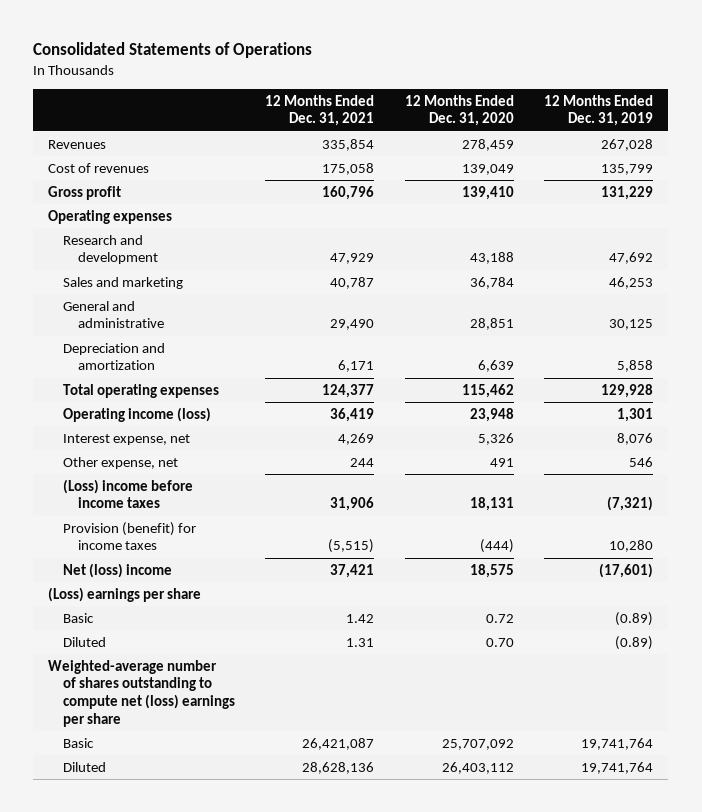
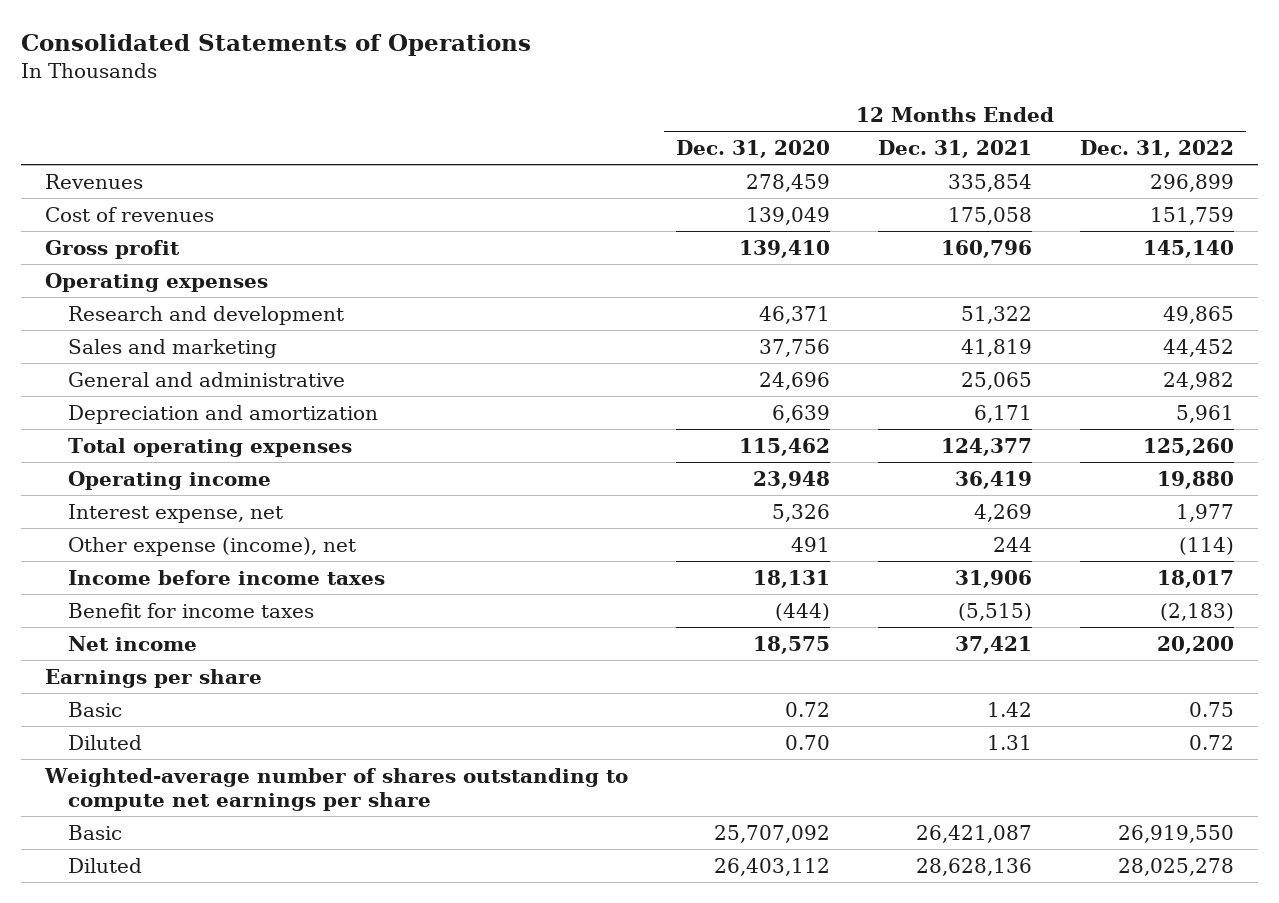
[544,94,654,127] 12 Months Ended Dec. 31, 2019 -> none
none -> [1080,139,1235,158] Dec. 31, 2022
[330,253,375,265] 47,929 -> [961,305,1033,324] 51,322
[469,252,514,265] 43,188 -> [758,305,830,324] 46,371
[330,276,375,289] 40,787 -> [961,338,1033,357] 41,819
[469,276,514,289] 36,784 -> [758,338,830,357] 37,756
[330,319,375,331] 29,490 -> [961,371,1033,390] 25,065
[469,318,514,331] 28,851 -> [758,371,830,390] 24,696
[63,406,212,422] Operating income (loss) -> [68,470,272,490] Operating income
[63,456,179,469] Other expense, net -> [68,536,357,556] Other expense (income), net
[63,478,194,509] (Loss) income before income taxes -> [68,569,386,585] Income before income taxes
[63,521,197,551] Provision (benefit) for income taxes -> [68,602,315,618] Benefit for income taxes
[63,562,173,578] Net (loss) income -> [68,635,198,651] Net income
[48,586,202,602] (Loss) earnings per share -> [44,668,262,688] Earnings per share
[48,659,236,727] Weighted-average number of shares outstanding to compute net (loss) earnings per share -> [43,767,628,812] Weighted-average number of shares outstanding to compute net earnings per share

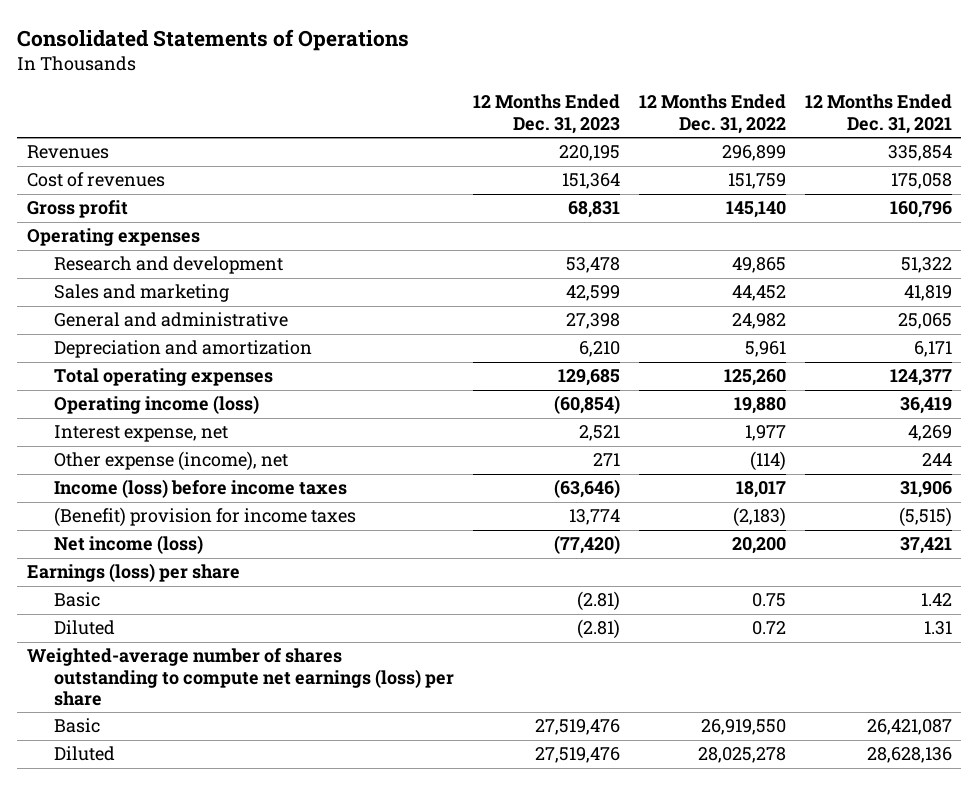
[675,139,830,158] Dec. 31, 2020 -> none
none -> [472,94,620,134] 12 Months Ended Dec. 31, 2023
[68,470,272,490] Operating income -> [53,395,259,415] Operating income (loss)
[68,569,386,585] Income before income taxes -> [53,479,347,499] Income (loss) before income taxes
[68,602,315,618] Benefit for income taxes -> [53,507,356,528] (Benefit) provision for income taxes
[68,635,198,651] Net income -> [53,535,203,555] Net income (loss)
[44,668,262,688] Earnings per share -> [26,563,240,583] Earnings (loss) per share
[43,767,628,812] Weighted-average number of shares outstanding to compute net earnings per share -> [26,648,454,707] Weighted-average number of shares outstanding to compute net earnings (loss) per share

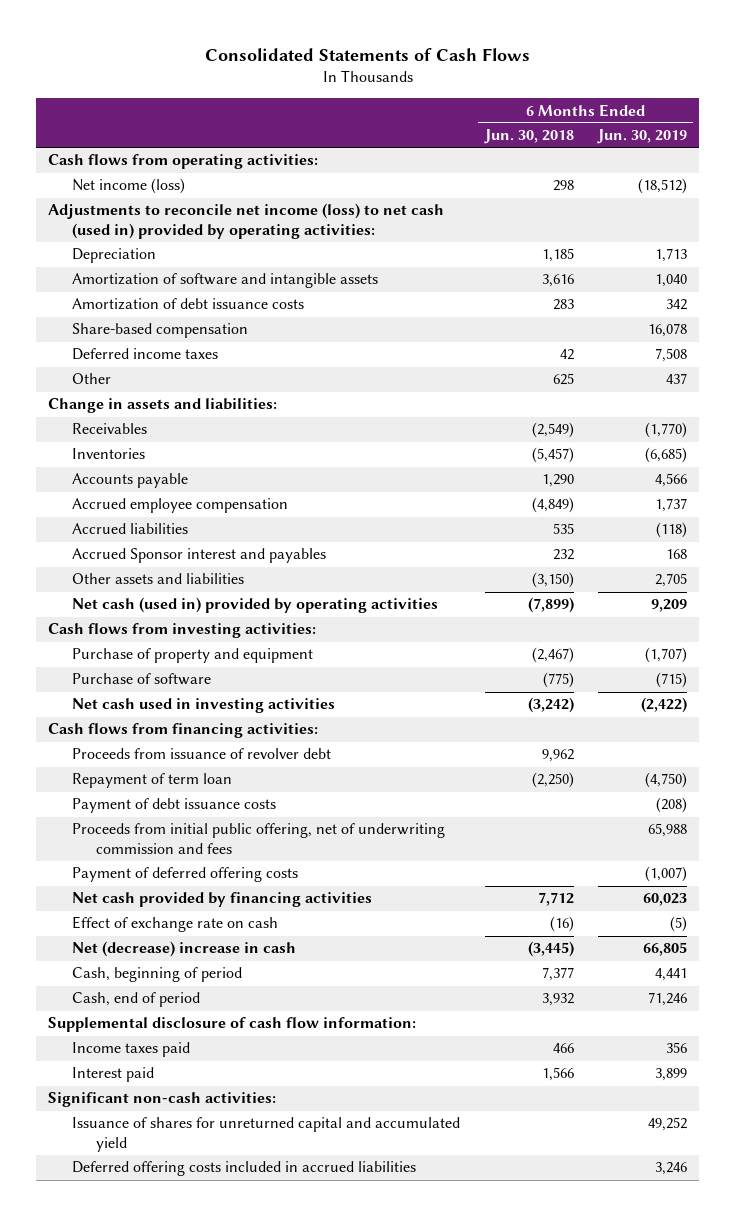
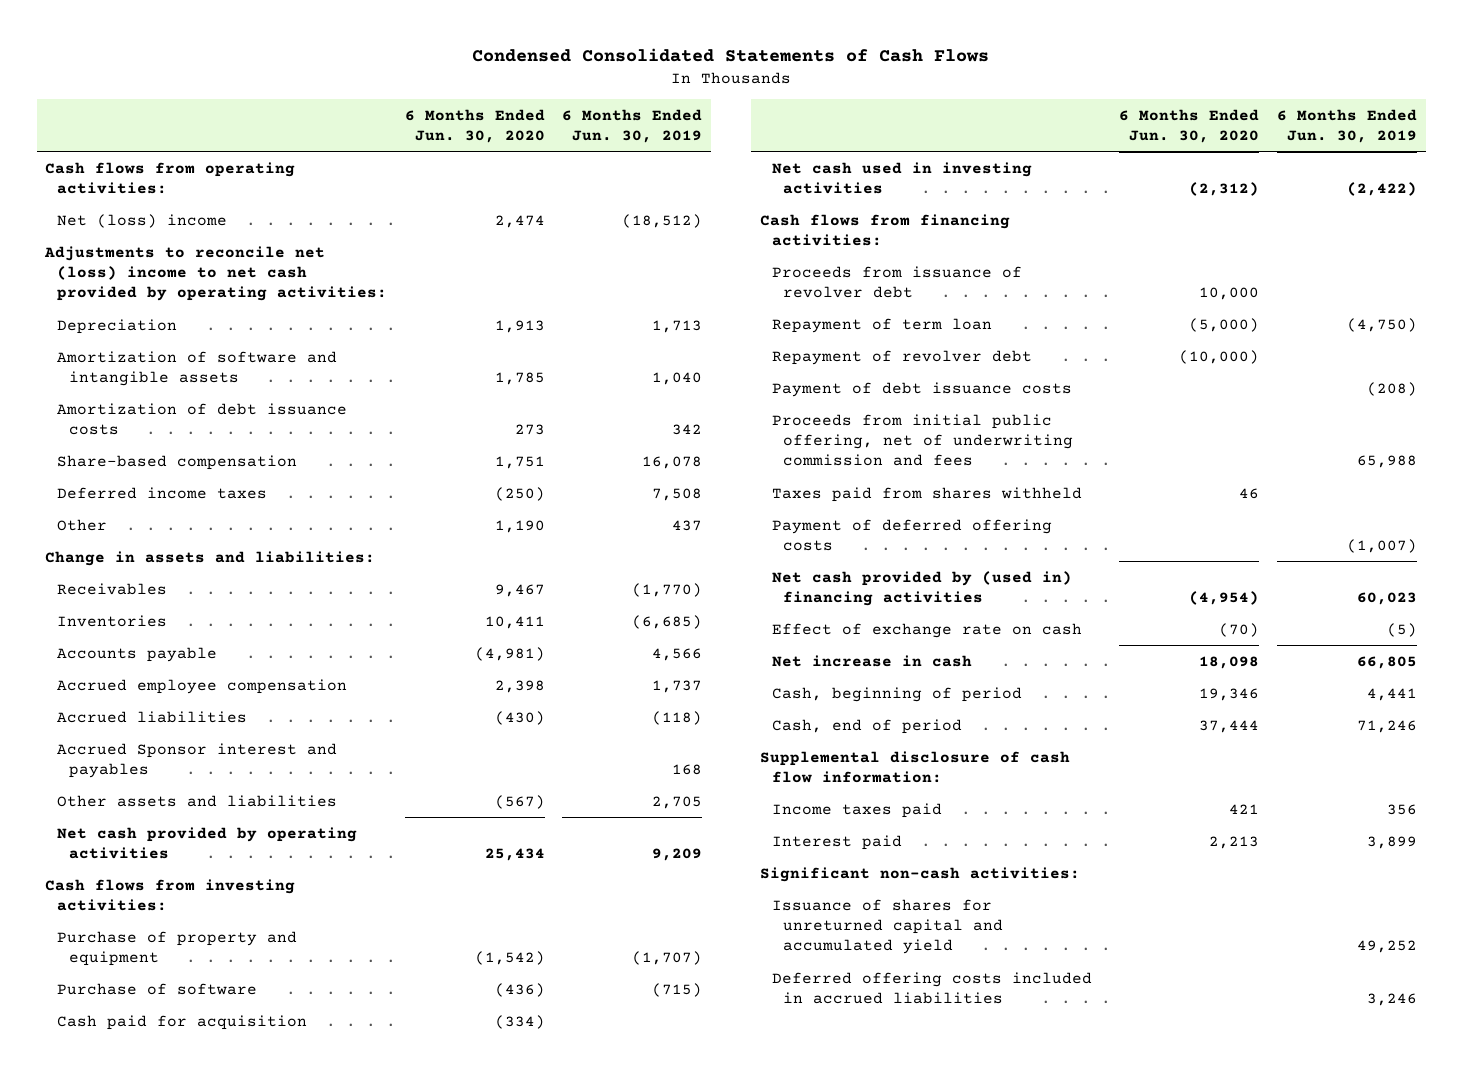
[204,47,530,61] Consolidated Statements of Cash Flows -> [472,48,990,63] Condensed Consolidated Statements of Cash Flows
[483,129,574,145] Jun. 30, 2018 -> none
none -> [404,108,545,143] 6 Months Ended Jun. 30, 2020
[72,178,186,195] Net income (loss) -> [57,213,228,228] Net (loss) income
[48,203,445,240] Adjustments to reconcile net income (loss) to net cash (used in) provided by operating activities: -> [44,245,388,302] Adjustments to reconcile net (loss) income to net cash provided by operating activities:
[72,597,439,614] Net cash (used in) provided by operating activities -> [57,826,358,859] Net cash provided by operating activities
none -> [57,1014,308,1030] Cash paid for acquisition
none -> [771,349,1032,365] Repayment of revolver debt
none -> [771,486,1082,502] Taxes paid from shares withheld
[72,892,373,908] Net cash provided by financing activities -> [771,570,1072,606] Net cash provided by (used in) financing activities
[72,941,297,958] Net (decrease) increase in cash -> [771,654,972,667] Net increase in cash

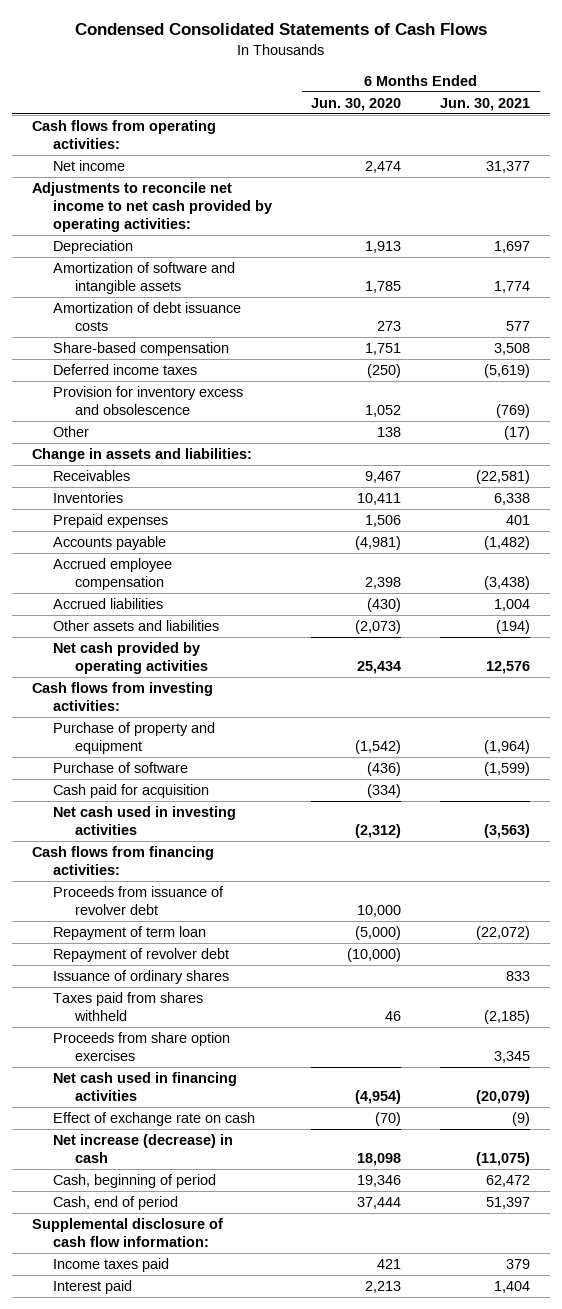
[562,108,703,143] 6 Months Ended Jun. 30, 2019 -> none
none -> [440,97,531,111] Jun. 30, 2021
[57,213,228,228] Net (loss) income -> [53,160,126,172] Net income
[44,245,388,302] Adjustments to reconcile net (loss) income to net cash provided by operating activities: -> [31,182,273,232] Adjustments to reconcile net income to net cash provided by operating activities:
none -> [53,386,244,415] Provision for inventory excess and obsolescence
[494,519,545,533] 1,190 -> [377,427,402,438] 138
none -> [53,514,169,529] Prepaid expenses
[57,742,338,778] Accrued Sponsor interest and payables -> none
[494,794,545,809] (567) -> [355,620,402,635] (2,073)
[771,381,1072,397] Payment of debt issuance costs -> none
[771,413,1074,467] Proceeds from initial public offering, net of underwriting commission and fees -> none
none -> [53,970,230,985] Issuance of ordinary shares
[771,518,1052,551] Payment of deferred offering costs -> none
none -> [53,1032,231,1061] Proceeds from share option exercises
[771,570,1072,606] Net cash provided by (used in) financing activities -> [53,1072,238,1101] Net cash used in financing activities
[771,654,972,667] Net increase in cash -> [53,1134,234,1163] Net increase (decrease) in cash
[760,866,1081,882] Significant non-cash activities: -> none
[771,898,1004,955] Issuance of shares for unreturned capital and accumulated yield -> none
[771,971,1092,1004] Deferred offering costs included in accrued liabilities -> none

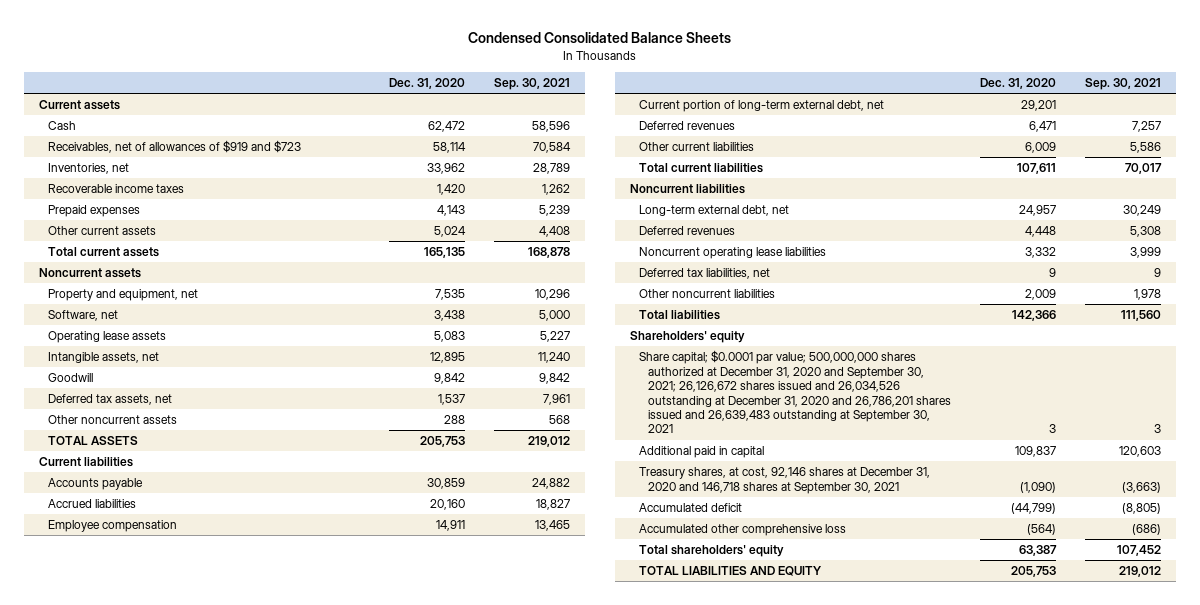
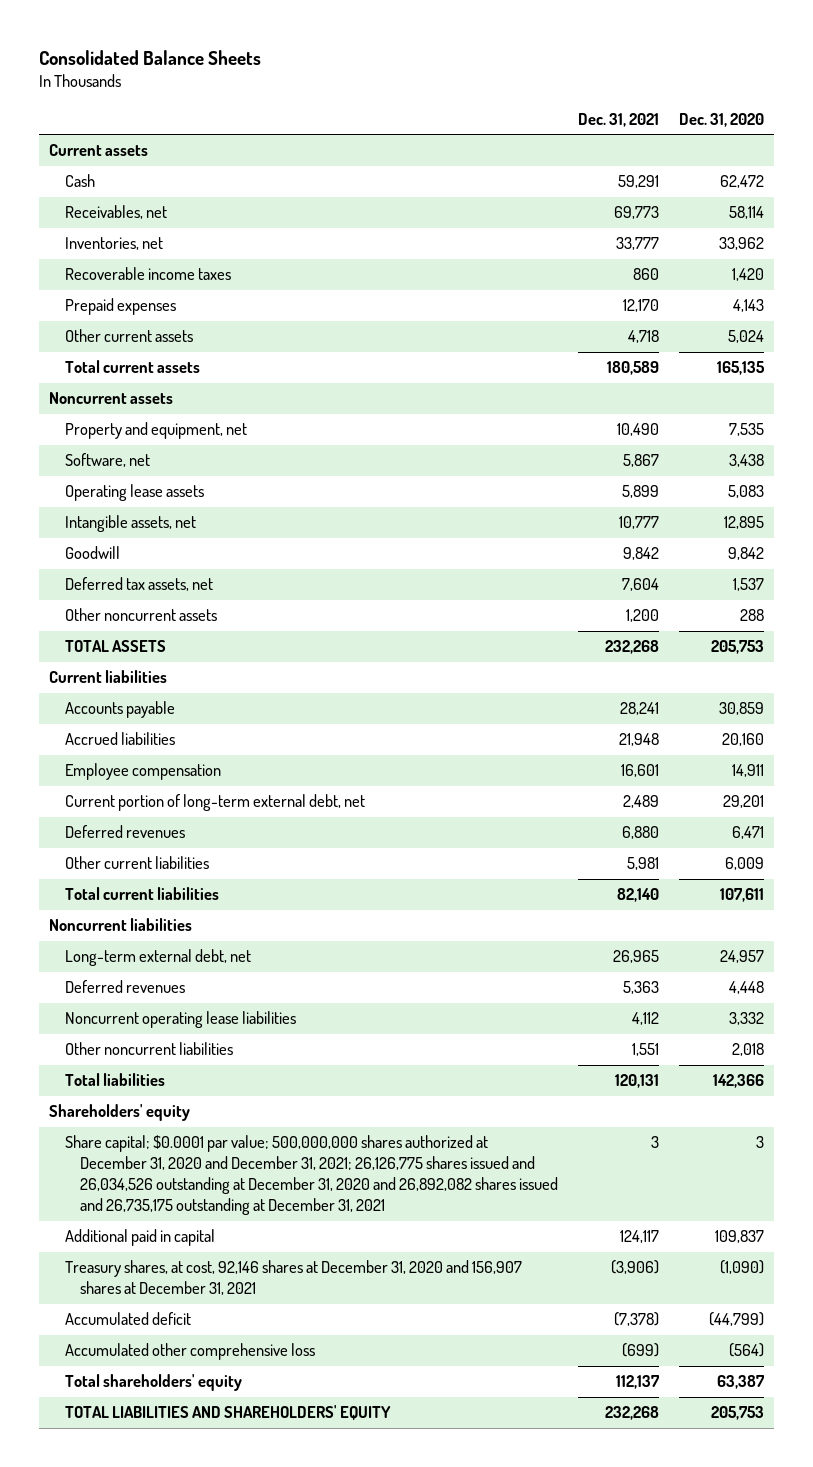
[468,32,732,44] Condensed Consolidated Balance Sheets -> [39,49,262,65] Consolidated Balance Sheets
[494,77,571,90] Sep. 30, 2021 -> none
none -> [578,112,660,127] Dec. 31, 2021
[47,140,301,154] Receivables, net of allowances of $919 and $723 -> [64,205,167,220] Receivables, net
[638,268,770,280] Deferred tax liabilities, net -> none
[1025,289,1057,301] 2,009 -> [731,1043,764,1057] 2,018
[638,350,951,434] Share capital; $0.0001 par value; 500,000,000 shares authorized at December 31, 2020 and September 30, 2021; 26,126,672 shares issued and 26,034,526 outstanding at December 31, 2020 and 26,786,201 shares issued and 26,639,483 outstanding at September 30, 2021 -> [64,1135,559,1216] Share capital; $0.0001 par value; 500,000,000 shares authorized at December 31, 2020 and December 31, 2021; 26,126,775 shares issued and 26,034,526 outstanding at December 31, 2020 and 26,892,082 shares issued and 26,735,175 outstanding at December 31, 2021
[638,467,930,494] Treasury shares, at cost, 92,146 shares at December 31, 2020 and 146,718 shares at September 30, 2021 -> [64,1260,522,1296] Treasury shares, at cost, 92,146 shares at December 31, 2020 and 156,907 shares at December 31, 2021
[638,566,822,577] TOTAL LIABILITIES AND EQUITY -> [64,1405,391,1421] TOTAL LIABILITIES AND SHAREHOLDERS' EQUITY

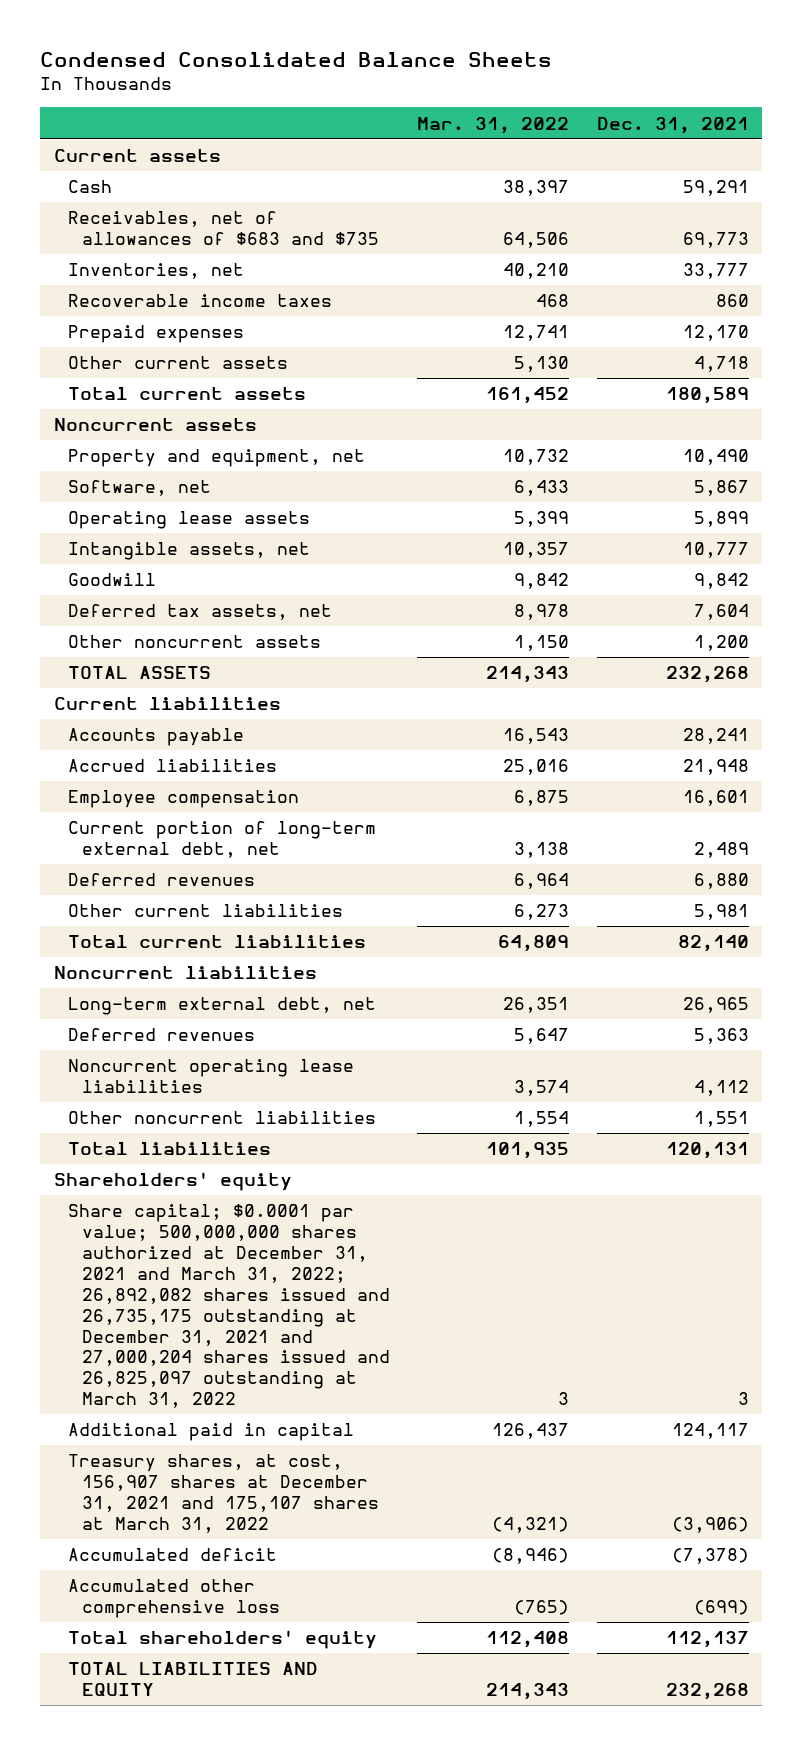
[39,49,262,65] Consolidated Balance Sheets -> [39,51,552,67] Condensed Consolidated Balance Sheets
[678,112,764,127] Dec. 31, 2020 -> none
none -> [417,116,570,134] Mar. 31, 2022
[64,205,167,220] Receivables, net -> [67,211,380,246] Receivables, net of allowances of $683 and $735
[64,1135,559,1216] Share capital; $0.0001 par value; 500,000,000 shares authorized at December 31, 2020 and December 31, 2021; 26,126,775 shares issued and 26,034,526 outstanding at December 31, 2020 and 26,892,082 shares issued and 26,735,175 outstanding at December 31, 2021 -> [67,1204,391,1409] Share capital; $0.0001 par value; 500,000,000 shares authorized at December 31, 2021 and March 31, 2022; 26,892,082 shares issued and 26,735,175 outstanding at December 31, 2021 and 27,000,204 shares issued and 26,825,097 outstanding at March 31, 2022
[64,1260,522,1296] Treasury shares, at cost, 92,146 shares at December 31, 2020 and 156,907 shares at December 31, 2021 -> [67,1454,380,1533] Treasury shares, at cost, 156,907 shares at December 31, 2021 and 175,107 shares at March 31, 2022
[64,1405,391,1421] TOTAL LIABILITIES AND SHAREHOLDERS' EQUITY -> [67,1662,318,1697] TOTAL LIABILITIES AND EQUITY

